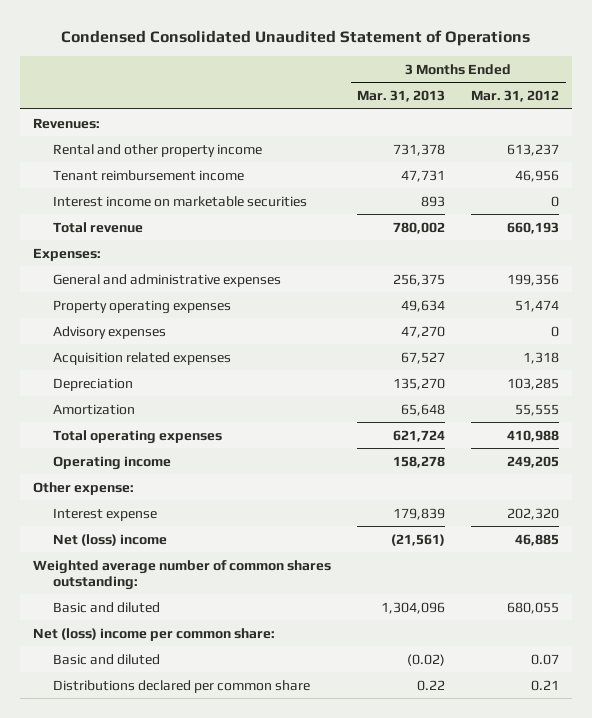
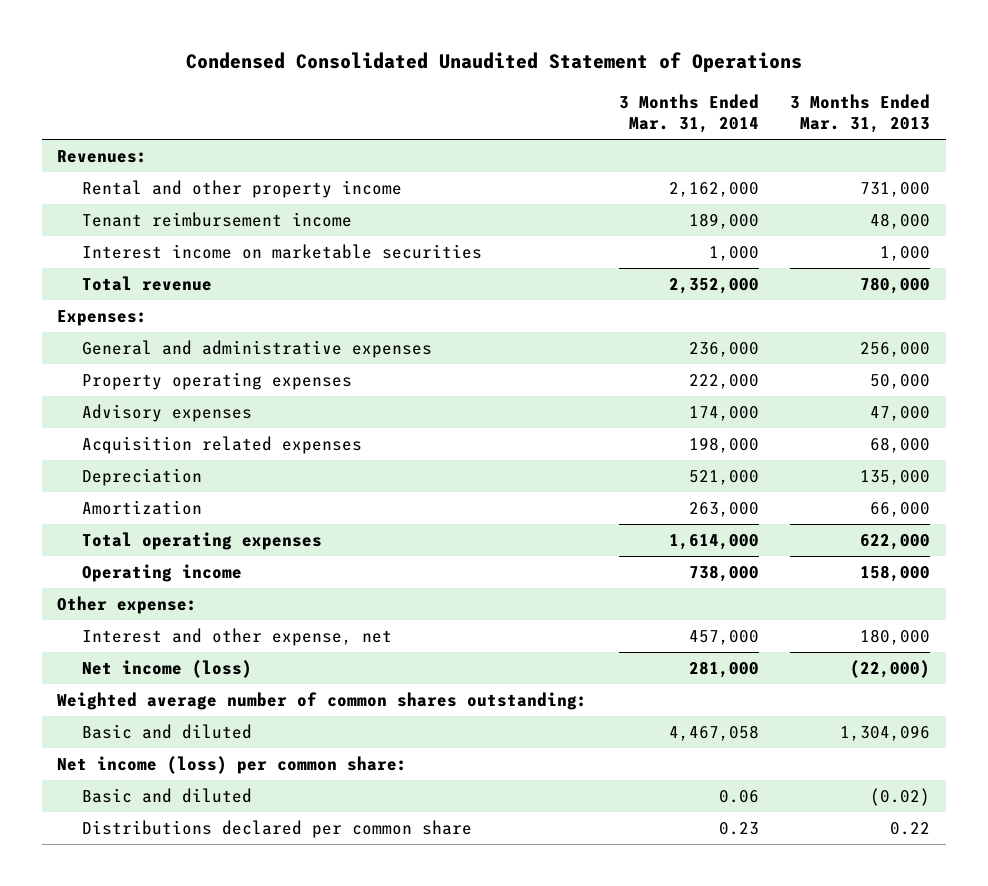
[471,90,560,103] Mar. 31, 2012 -> none
none -> [618,93,759,134] 3 Months Ended Mar. 31, 2014
[393,143,446,156] 731,378 -> [860,182,931,198] 731,000
[401,169,446,182] 47,731 -> [870,213,931,230] 48,000
[421,195,446,207] 893 -> [880,246,931,262] 1,000
[393,221,446,234] 780,002 -> [860,277,931,295] 780,000
[393,273,446,286] 256,375 -> [860,342,931,358] 256,000
[401,299,446,312] 49,634 -> [870,374,931,390] 50,000
[401,325,446,338] 47,270 -> [870,406,931,422] 47,000
[401,351,446,364] 67,527 -> [870,437,931,454] 68,000
[393,377,446,390] 135,270 -> [860,470,931,486] 135,000
[401,403,446,416] 65,648 -> [870,502,931,518] 66,000
[393,429,446,442] 621,724 -> [860,534,931,551] 622,000
[393,455,446,468] 158,278 -> [860,565,931,583] 158,000
[52,507,157,521] Interest expense -> [81,628,392,647] Interest and other expense, net
[393,507,446,520] 179,839 -> [860,629,931,646] 180,000
[52,533,167,546] Net (loss) income -> [81,660,252,679] Net income (loss)
[391,533,446,546] (21,561) -> [850,660,931,679] (22,000)
[33,627,276,641] Net (loss) income per common share: -> [57,756,408,775] Net income (loss) per common share:

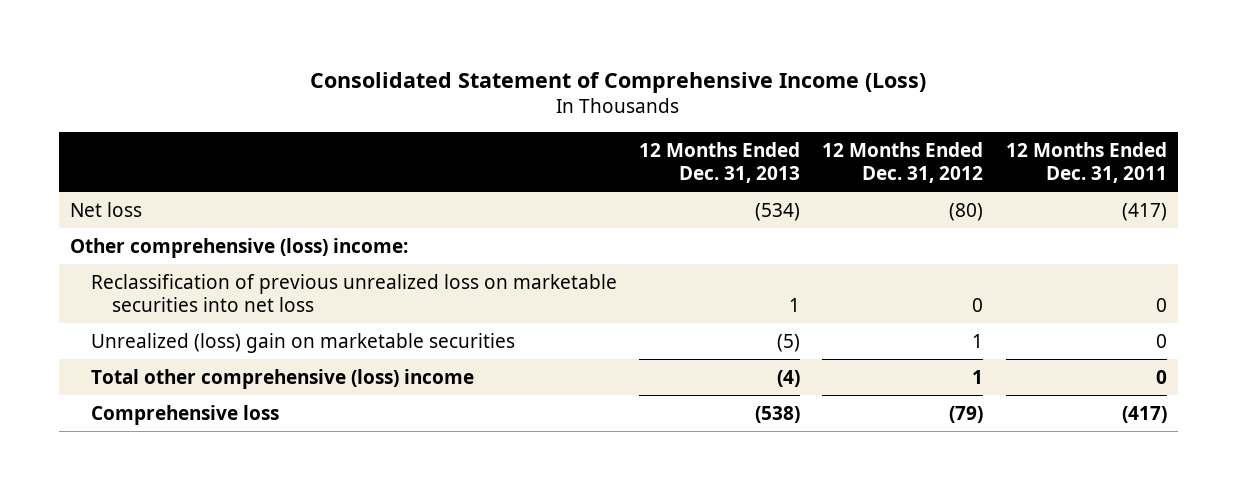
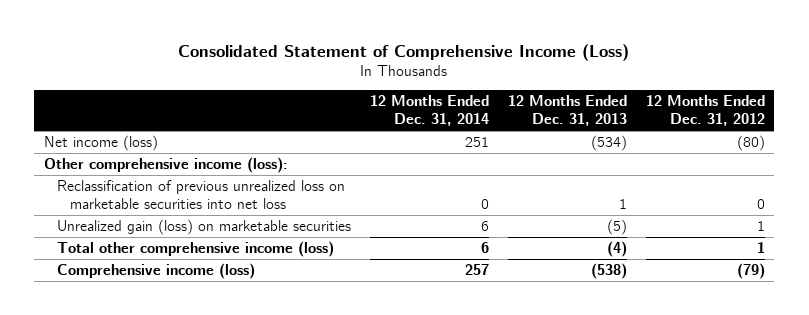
[1005,142,1167,183] 12 Months Ended Dec. 31, 2011 -> none
none -> [370,94,490,127] 12 Months Ended Dec. 31, 2014
[69,201,142,217] Net loss -> [43,134,158,151] Net income (loss)
[69,237,408,258] Other comprehensive (loss) income: -> [43,156,288,173] Other comprehensive income (loss):
[90,332,515,353] Unrealized (loss) gain on marketable securities -> [57,218,352,235] Unrealized gain (loss) on marketable securities
[90,368,474,389] Total other comprehensive (loss) income -> [57,240,335,257] Total other comprehensive income (loss)
[90,404,279,425] Comprehensive loss -> [57,262,256,279] Comprehensive income (loss)

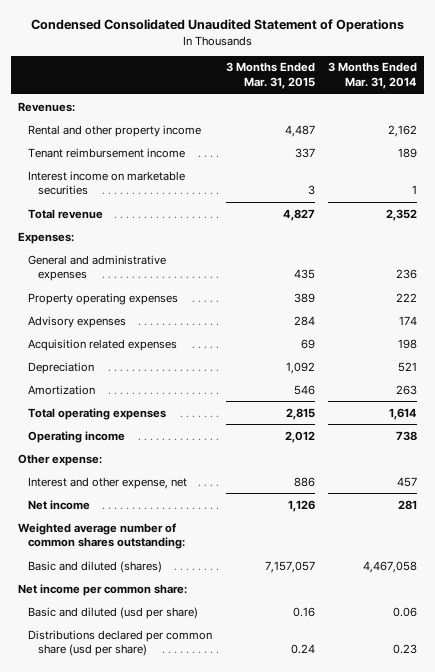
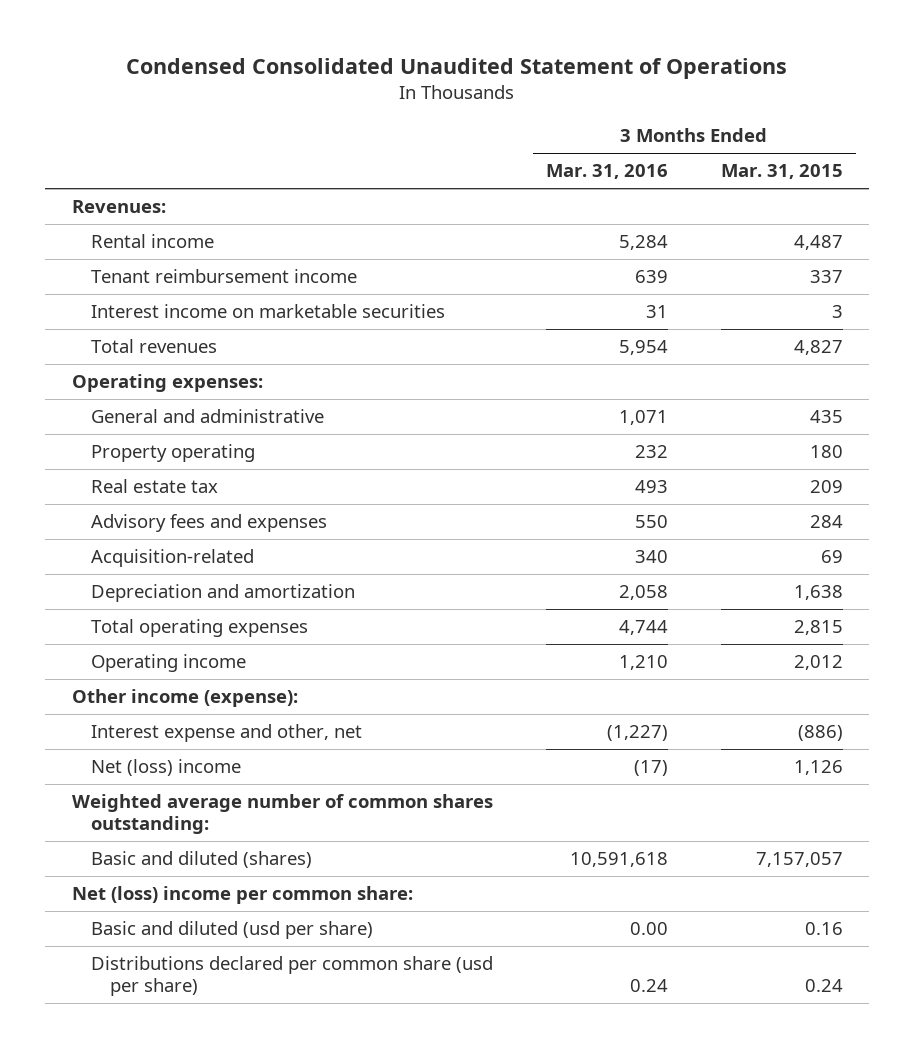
[328,62,418,90] 3 Months Ended Mar. 31, 2014 -> none
none -> [545,164,668,180] Mar. 31, 2016
[28,124,202,137] Rental and other property income -> [90,234,214,249] Rental income
[28,361,95,374] Depreciation -> none
[28,384,96,395] Amortization -> none
[28,208,104,219] Total revenue -> [90,339,217,354] Total revenues
[18,231,75,244] Expenses: -> [71,374,263,393] Operating expenses:
[28,254,167,282] General and administrative expenses -> [90,409,324,424] General and administrative
[28,292,179,305] Property operating expenses -> [90,444,255,463] Property operating
[293,292,315,303] 389 -> [809,445,843,459] 180
none -> [90,479,218,494] Real estate tax
[28,315,127,328] Advisory expenses -> [90,514,327,533] Advisory fees and expenses
[28,338,178,351] Acquisition related expenses -> [90,549,254,568] Acquisition-related
none -> [90,584,355,603] Depreciation and amortization
[18,453,103,466] Other expense: -> [71,689,298,708] Other income (expense):
[28,476,188,489] Interest and other expense, net -> [90,724,362,743] Interest expense and other, net
[293,476,315,487] 886 -> [797,725,843,742] (886)
[28,499,91,510] Net income -> [90,759,241,777] Net (loss) income
[18,583,188,596] Net income per common share: -> [71,886,413,905] Net (loss) income per common share:

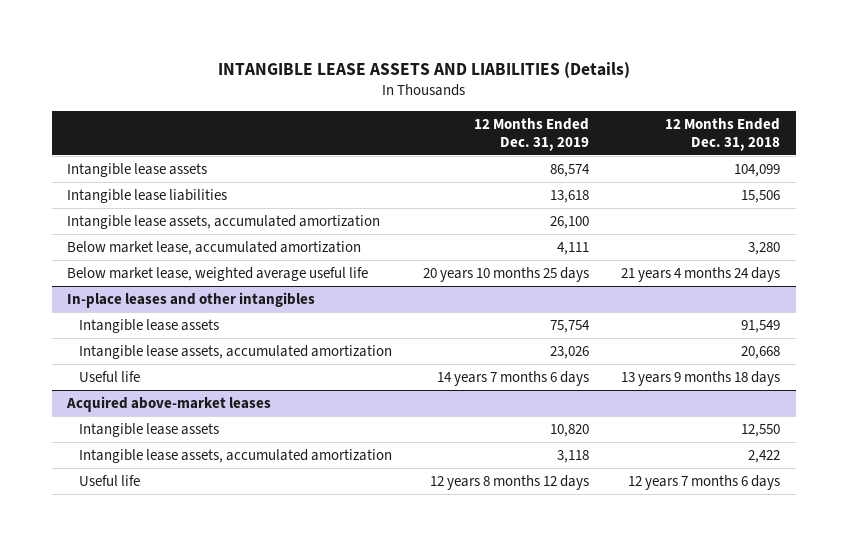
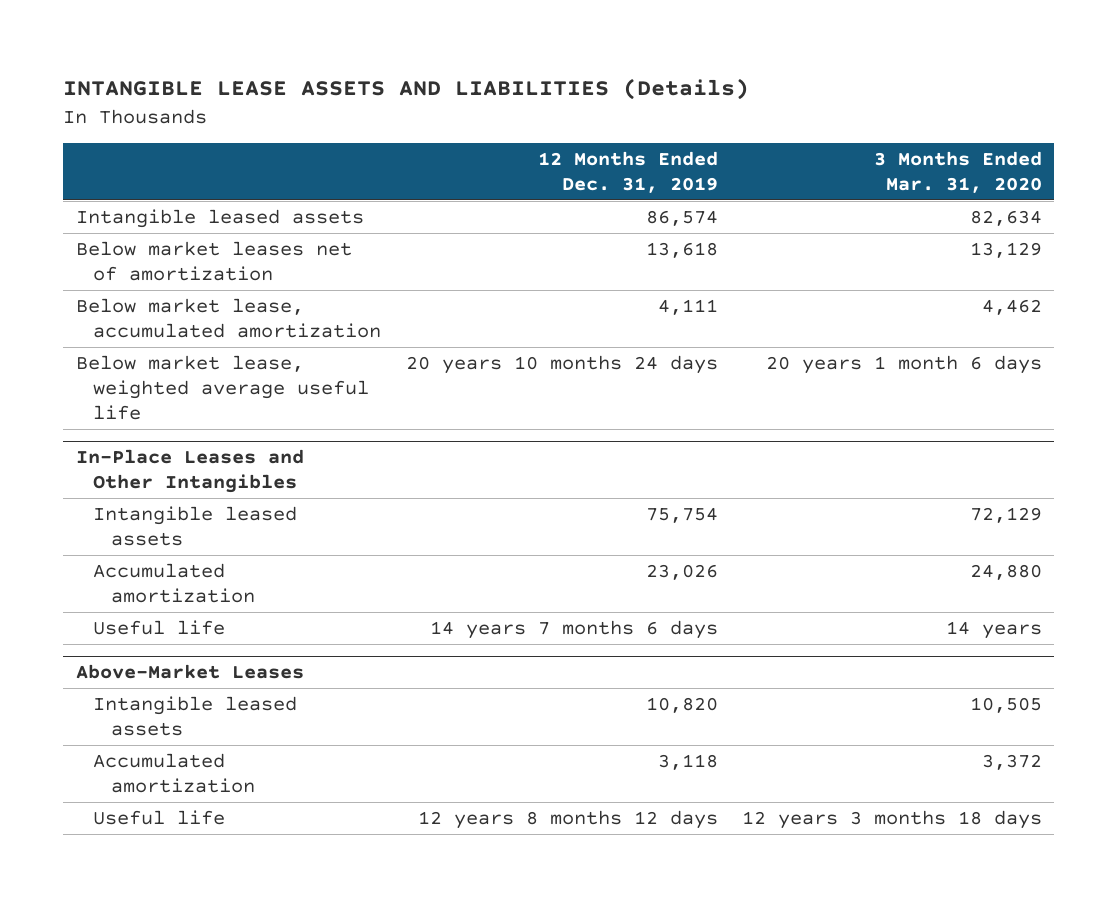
[664,117,780,151] 12 Months Ended Dec. 31, 2018 -> none
none -> [874,150,1043,193] 3 Months Ended Mar. 31, 2020
[67,214,381,229] Intangible lease assets, accumulated amortization -> none
[67,162,208,177] Intangible lease assets -> [75,208,364,228] Intangible leased assets
[67,188,228,203] Intangible lease liabilities -> [75,240,352,281] Below market leases net of amortization
[423,266,590,282] 20 years 10 months 25 days -> [405,354,718,374] 20 years 10 months 24 days
[67,291,316,308] In-place leases and other intangibles -> [75,449,304,494] In-Place Leases and Other Intangibles
[78,318,219,333] Intangible lease assets -> [93,505,298,546] Intangible leased assets
[78,344,392,359] Intangible lease assets, accumulated amortization -> [93,562,256,603] Accumulated amortization
[66,395,272,412] Acquired above-market leases -> [75,664,304,680] Above-Market Leases
[78,422,219,437] Intangible lease assets -> [93,695,298,736] Intangible leased assets
[78,448,392,463] Intangible lease assets, accumulated amortization -> [93,752,256,793] Accumulated amortization

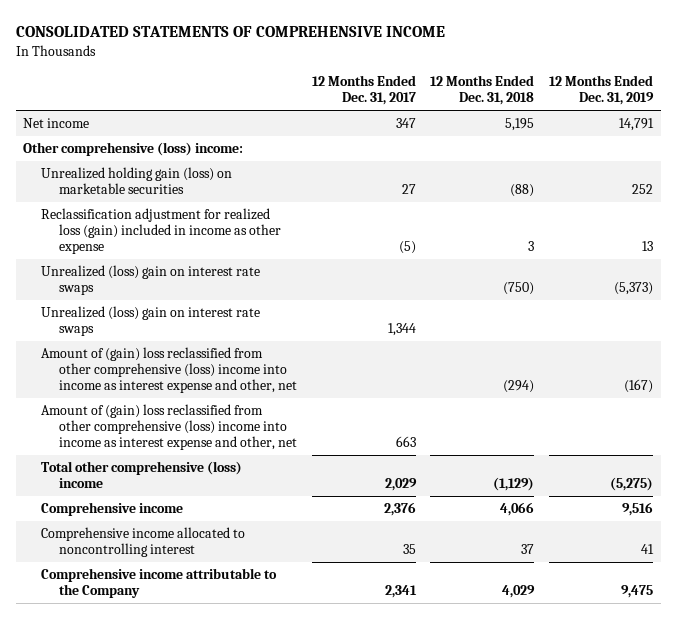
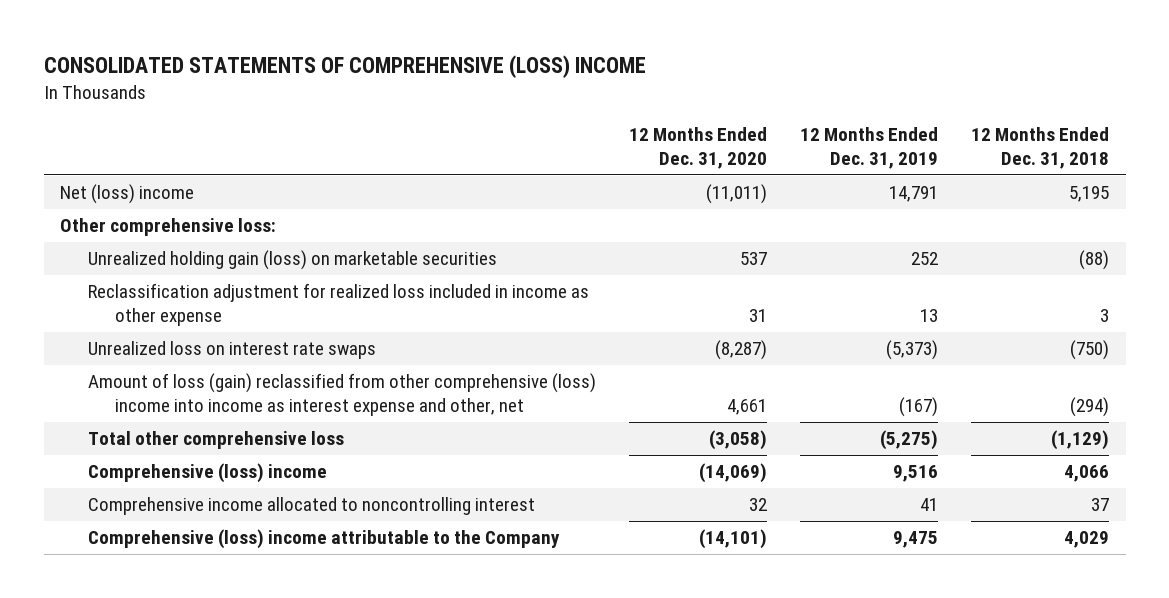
[16,26,446,38] CONSOLIDATED STATEMENTS OF COMPREHENSIVE INCOME -> [43,55,646,79] CONSOLIDATED STATEMENTS OF COMPREHENSIVE (LOSS) INCOME
[311,75,416,106] 12 Months Ended Dec. 31, 2017 -> none
none -> [628,126,767,170] 12 Months Ended Dec. 31, 2020
[23,118,90,129] Net income -> [60,184,195,205] Net (loss) income
[23,142,244,157] Other comprehensive (loss) income: -> [60,218,277,237] Other comprehensive loss:
[41,306,261,337] Unrealized (loss) gain on interest rate swaps -> none
[41,404,297,451] Amount of (gain) loss reclassified from other comprehensive (loss) income into income as interest expense and other, net -> none
[41,208,281,255] Reclassification adjustment for realized loss (gain) included in income as other expense -> [87,283,589,327] Reclassification adjustment for realized loss included in income as other expense
[41,265,261,296] Unrealized (loss) gain on interest rate swaps -> [87,341,376,360] Unrealized loss on interest rate swaps
[41,347,297,394] Amount of (gain) loss reclassified from other comprehensive (loss) income into income as interest expense and other, net -> [87,373,596,417] Amount of loss (gain) reclassified from other comprehensive (loss) income into income as interest expense and other, net
[41,461,243,489] Total other comprehensive (loss) income -> [87,431,344,450] Total other comprehensive loss
[41,502,184,517] Comprehensive income -> [87,463,327,484] Comprehensive (loss) income
[41,568,278,599] Comprehensive income attributable to the Company -> [87,529,560,550] Comprehensive (loss) income attributable to the Company

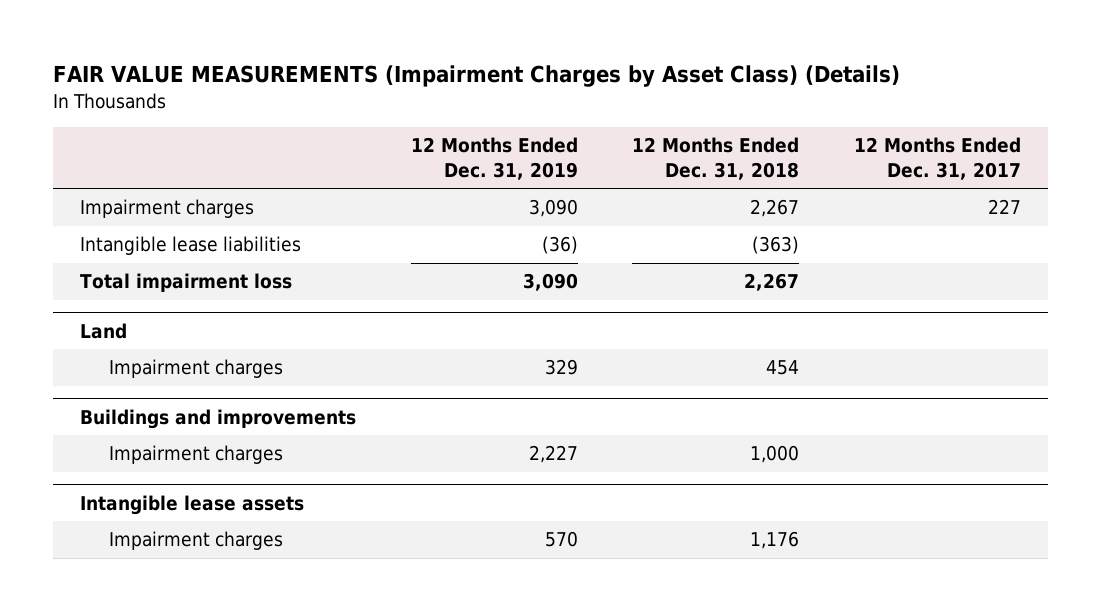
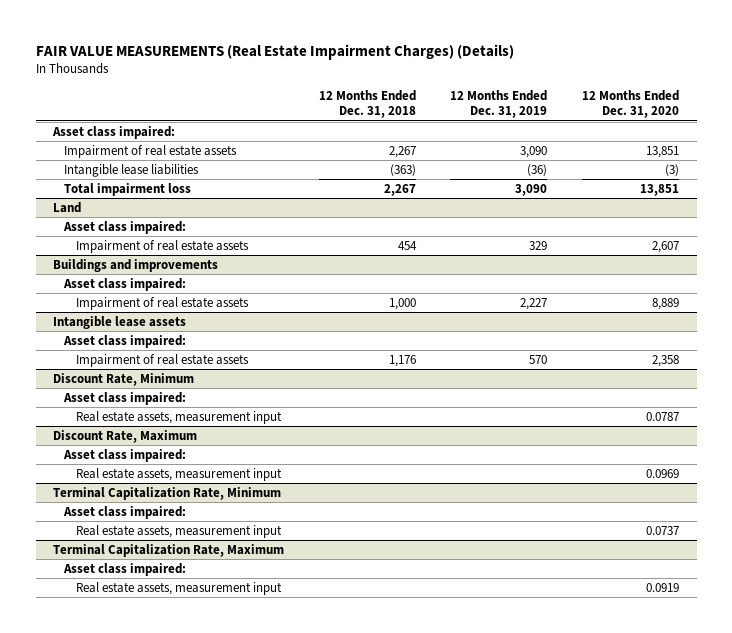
[52,65,900,88] FAIR VALUE MEASUREMENTS (Impairment Charges by Asset Class) (Details) -> [35,43,514,60] FAIR VALUE MEASUREMENTS (Real Estate Impairment Charges) (Details)
[854,137,1022,180] 12 Months Ended Dec. 31, 2017 -> none
none -> [582,90,680,119] 12 Months Ended Dec. 31, 2020
none -> [52,125,176,139] Asset class impaired:
[80,199,255,219] Impairment charges -> [64,144,238,158] Impairment of real estate assets
none -> [63,220,187,234] Asset class impaired:
[108,359,283,379] Impairment charges -> [75,239,249,253] Impairment of real estate assets
none -> [63,277,187,291] Asset class impaired:
[108,445,283,465] Impairment charges -> [75,296,249,310] Impairment of real estate assets
none -> [63,334,187,348] Asset class impaired:
[108,531,283,551] Impairment charges -> [75,353,249,367] Impairment of real estate assets
none -> [53,372,195,386] Discount Rate, Minimum
none -> [63,391,187,405] Asset class impaired:
none -> [75,410,282,424] Real estate assets, measurement input
none -> [53,429,198,443] Discount Rate, Maximum
none -> [63,448,187,462] Asset class impaired:
none -> [75,467,282,481] Real estate assets, measurement input
none -> [53,486,282,500] Terminal Capitalization Rate, Minimum
none -> [63,505,187,519] Asset class impaired:
none -> [75,524,282,538] Real estate assets, measurement input
none -> [53,543,285,557] Terminal Capitalization Rate, Maximum
none -> [63,562,187,576] Asset class impaired:
none -> [75,581,282,595] Real estate assets, measurement input

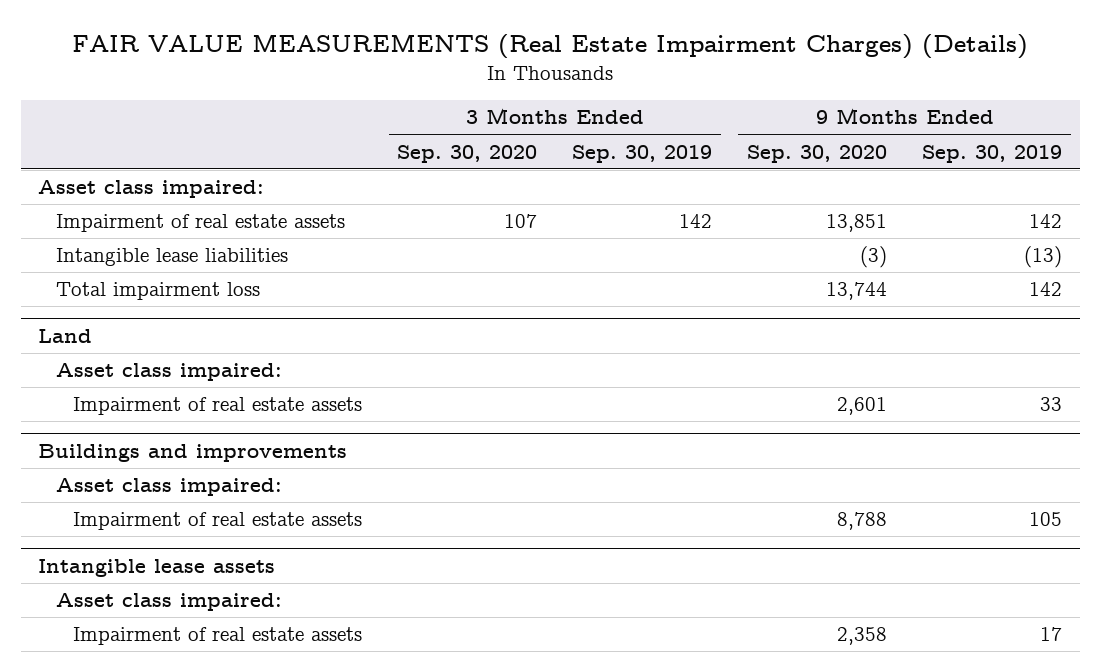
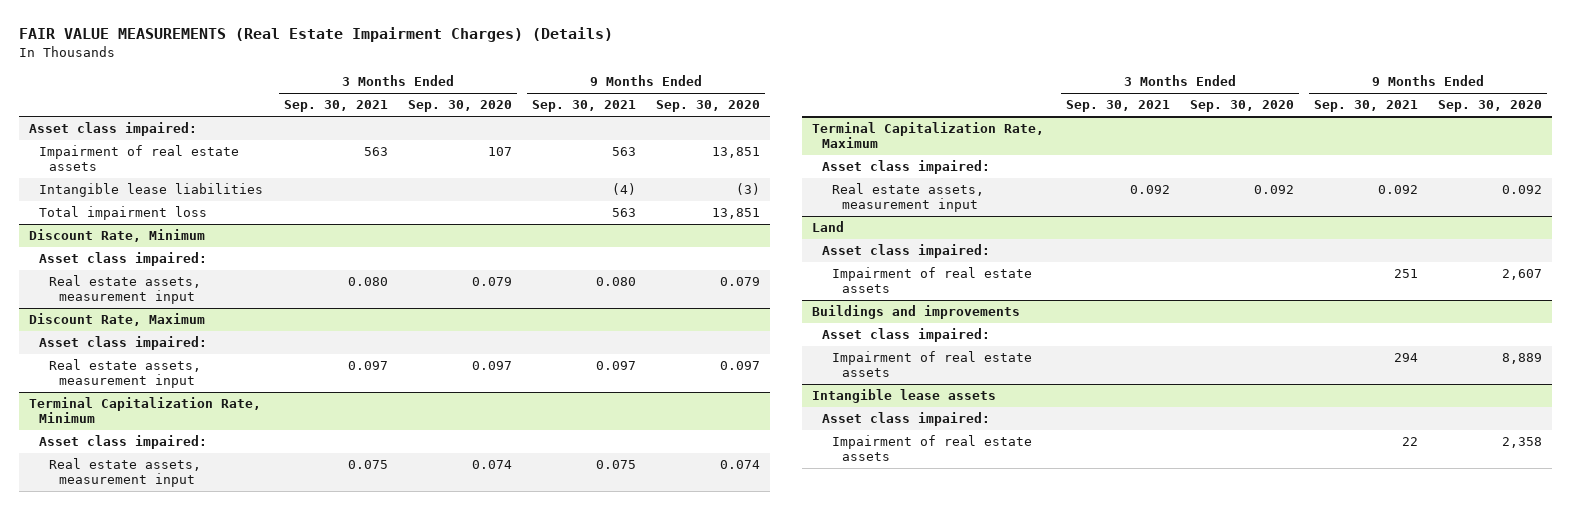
[572,144,713,163] Sep. 30, 2019 -> none
[922,144,1063,163] Sep. 30, 2019 -> none
none -> [283,100,388,113] Sep. 30, 2021
none -> [531,100,636,113] Sep. 30, 2021
[826,282,888,301] 13,744 -> [711,208,760,220] 13,851
none -> [29,229,206,243] Discount Rate, Minimum
none -> [39,252,208,267] Asset class impaired:
none -> [49,275,202,305] Real estate assets, measurement input
none -> [29,313,206,327] Discount Rate, Maximum
none -> [39,336,208,351] Asset class impaired:
none -> [49,359,202,389] Real estate assets, measurement input
none -> [29,397,262,424] Terminal Capitalization Rate, Minimum
none -> [39,435,208,450] Asset class impaired:
none -> [49,458,202,488] Real estate assets, measurement input
none -> [811,122,1044,149] Terminal Capitalization Rate, Maximum
none -> [821,160,990,175] Asset class impaired:
none -> [831,183,984,213] Real estate assets, measurement input
[837,397,888,416] 2,601 -> [1502,269,1543,281] 2,607
[837,512,888,531] 8,788 -> [1502,353,1543,365] 8,889

